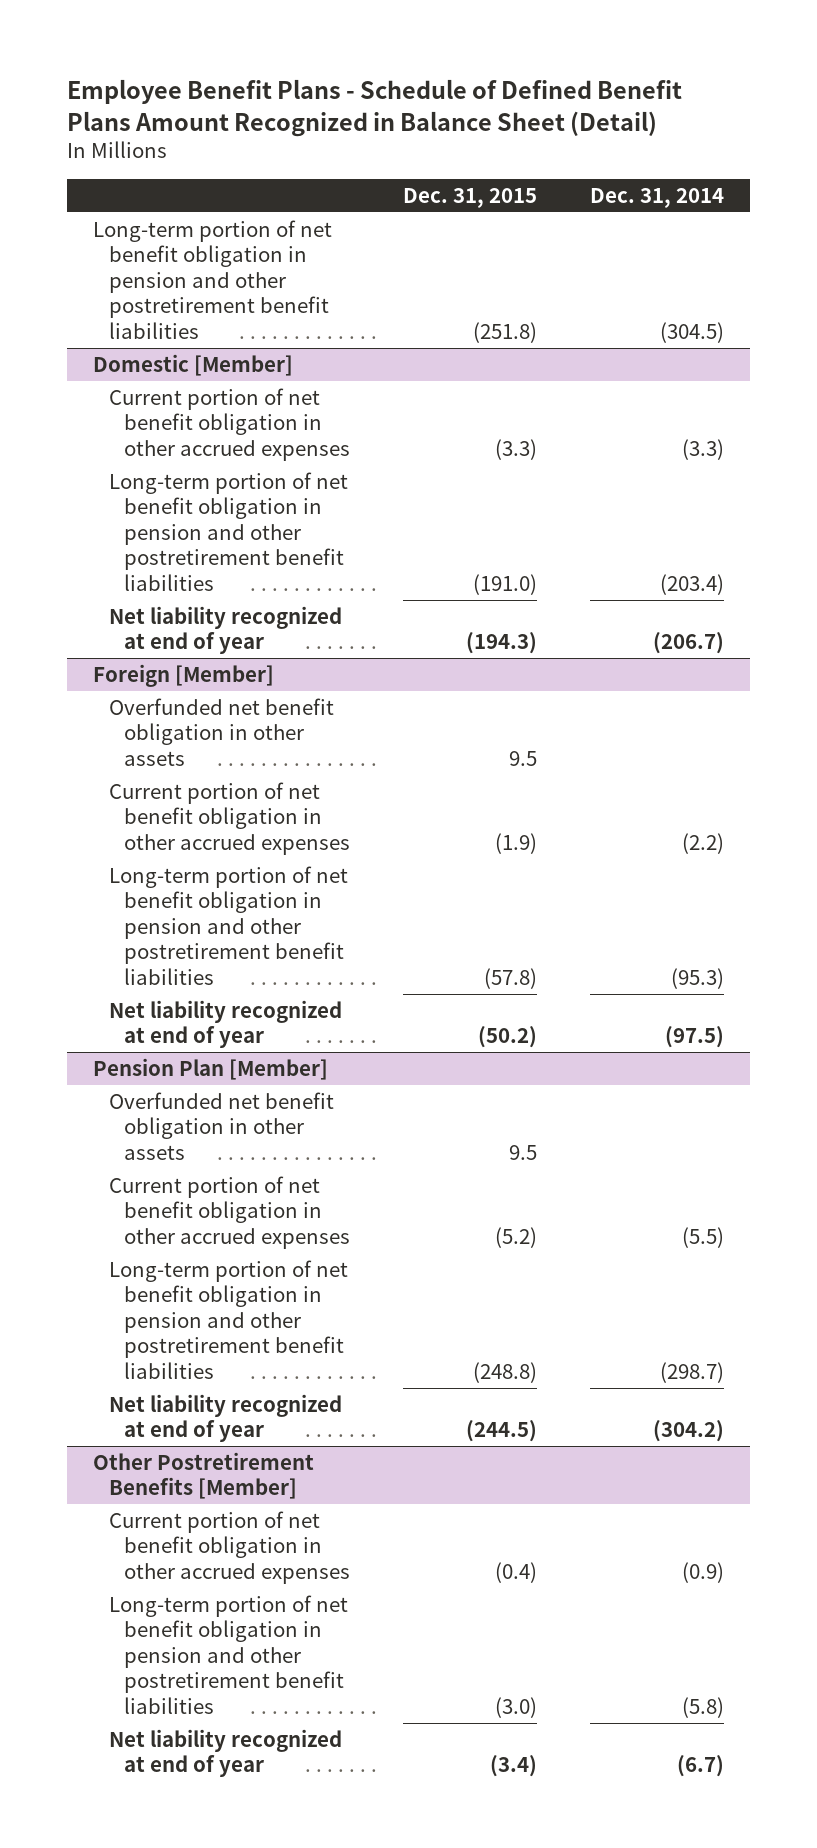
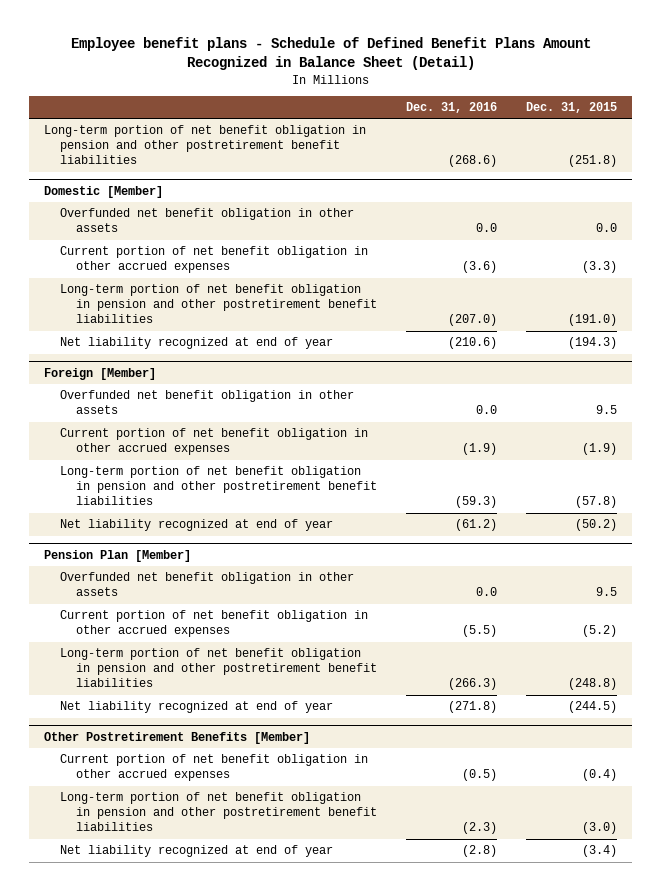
[66,78,682,137] Employee Benefit Plans - Schedule of Defined Benefit Plans Amount Recognized in Balance Sheet (Detail) -> [70,37,591,71] Employee benefit plans - Schedule of Defined Benefit Plans Amount Recognized in Balance Sheet (Detail)
[589,187,724,208] Dec. 31, 2014 -> none
none -> [406,102,498,114] Dec. 31, 2016
none -> [59,208,354,233] Overfunded net benefit obligation in other assets

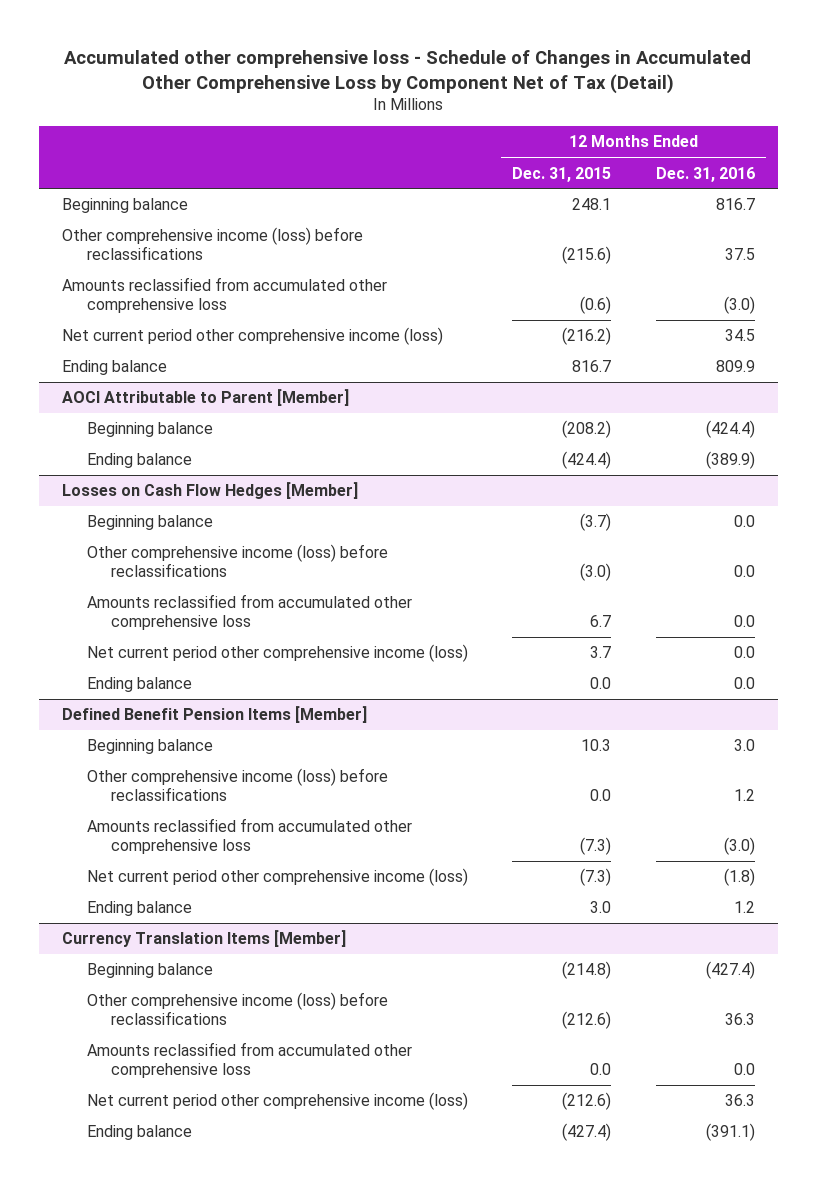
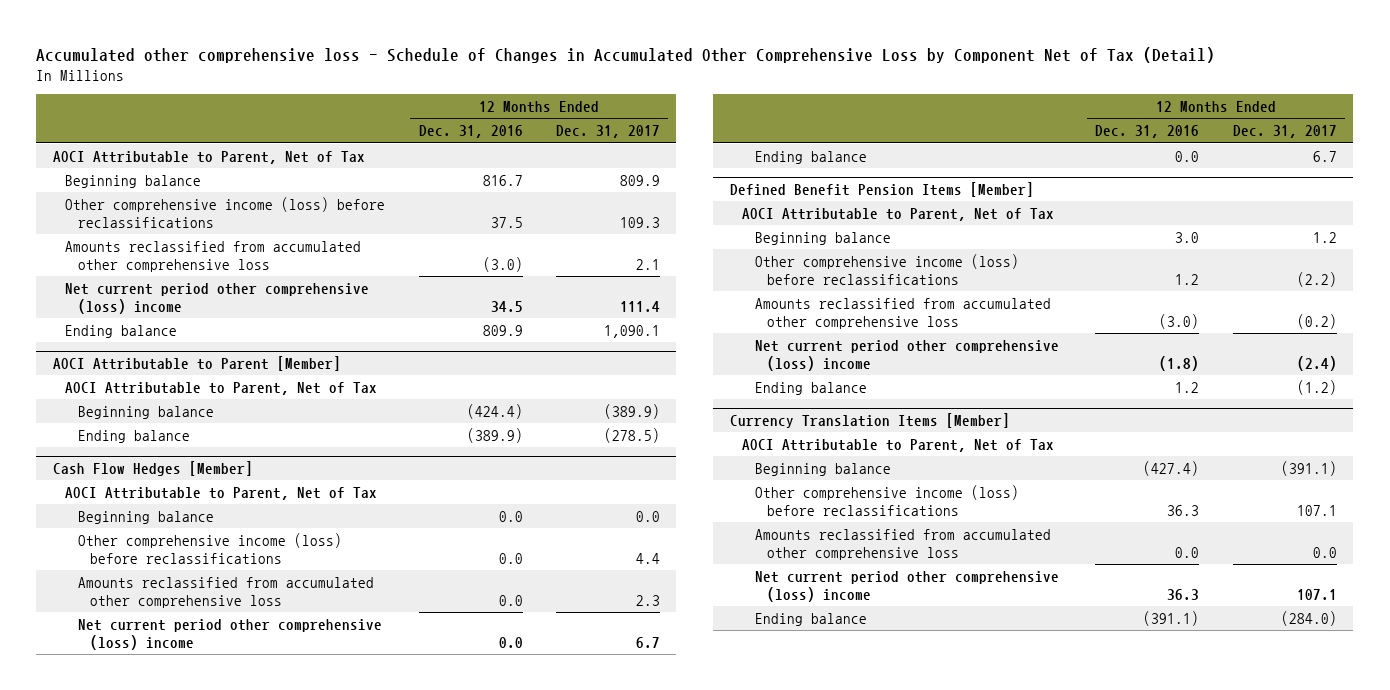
[512,166,612,182] Dec. 31, 2015 -> none
none -> [555,125,660,139] Dec. 31, 2017
none -> [53,150,366,164] AOCI Attributable to Parent, Net of Tax
[61,327,443,346] Net current period other comprehensive income (loss) -> [65,282,370,314] Net current period other comprehensive (loss) income
none -> [65,381,378,395] AOCI Attributable to Parent, Net of Tax
[61,482,358,500] Losses on Cash Flow Hedges [Member] -> [53,460,254,476] Cash Flow Hedges [Member]
none -> [65,486,378,500] AOCI Attributable to Parent, Net of Tax
[86,644,468,663] Net current period other comprehensive income (loss) -> [77,618,382,650] Net current period other comprehensive (loss) income
none -> [742,207,1055,221] AOCI Attributable to Parent, Net of Tax
[86,868,468,887] Net current period other comprehensive income (loss) -> [754,339,1059,371] Net current period other comprehensive (loss) income
none -> [742,438,1055,452] AOCI Attributable to Parent, Net of Tax
[86,1092,468,1111] Net current period other comprehensive income (loss) -> [754,570,1059,602] Net current period other comprehensive (loss) income

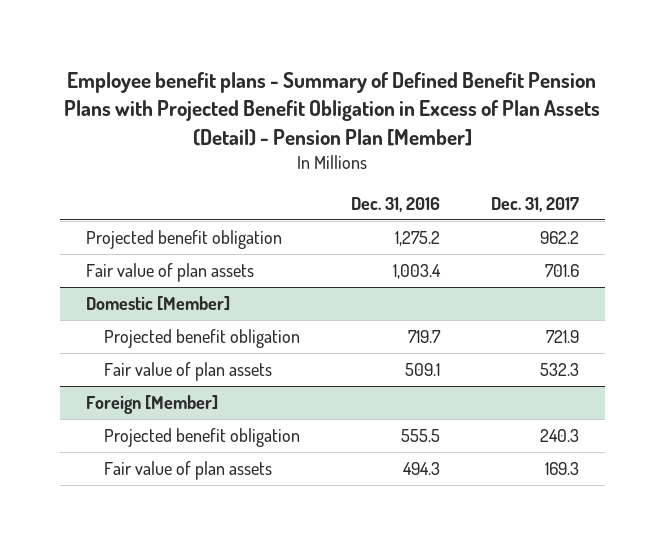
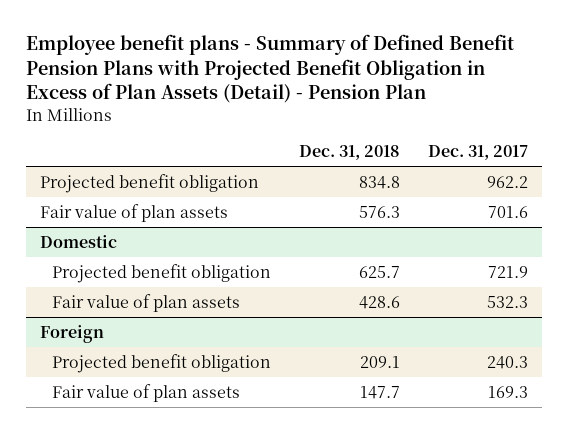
[64,72,601,146] Employee benefit plans - Summary of Defined Benefit Pension Plans with Projected Benefit Obligation in Excess of Plan Assets (Detail) - Pension Plan [Member] -> [25,34,514,104] Employee benefit plans - Summary of Defined Benefit Pension Plans with Projected Benefit Obligation in Excess of Plan Assets (Detail) - Pension Plan
[350,197,440,213] Dec. 31, 2016 -> none
none -> [299,145,401,161] Dec. 31, 2018
[85,295,230,311] Domestic [Member] -> [39,234,117,248] Domestic
[85,394,218,414] Foreign [Member] -> [39,324,104,343] Foreign

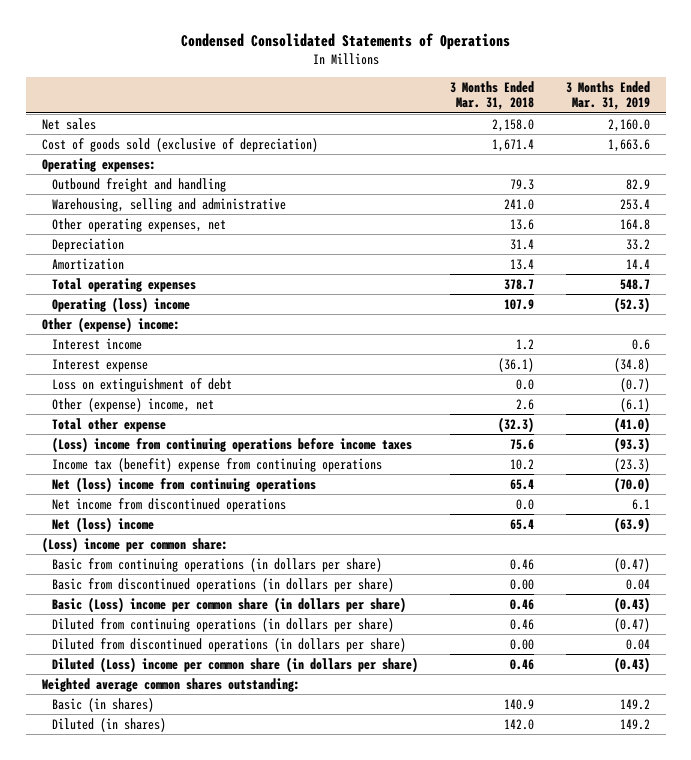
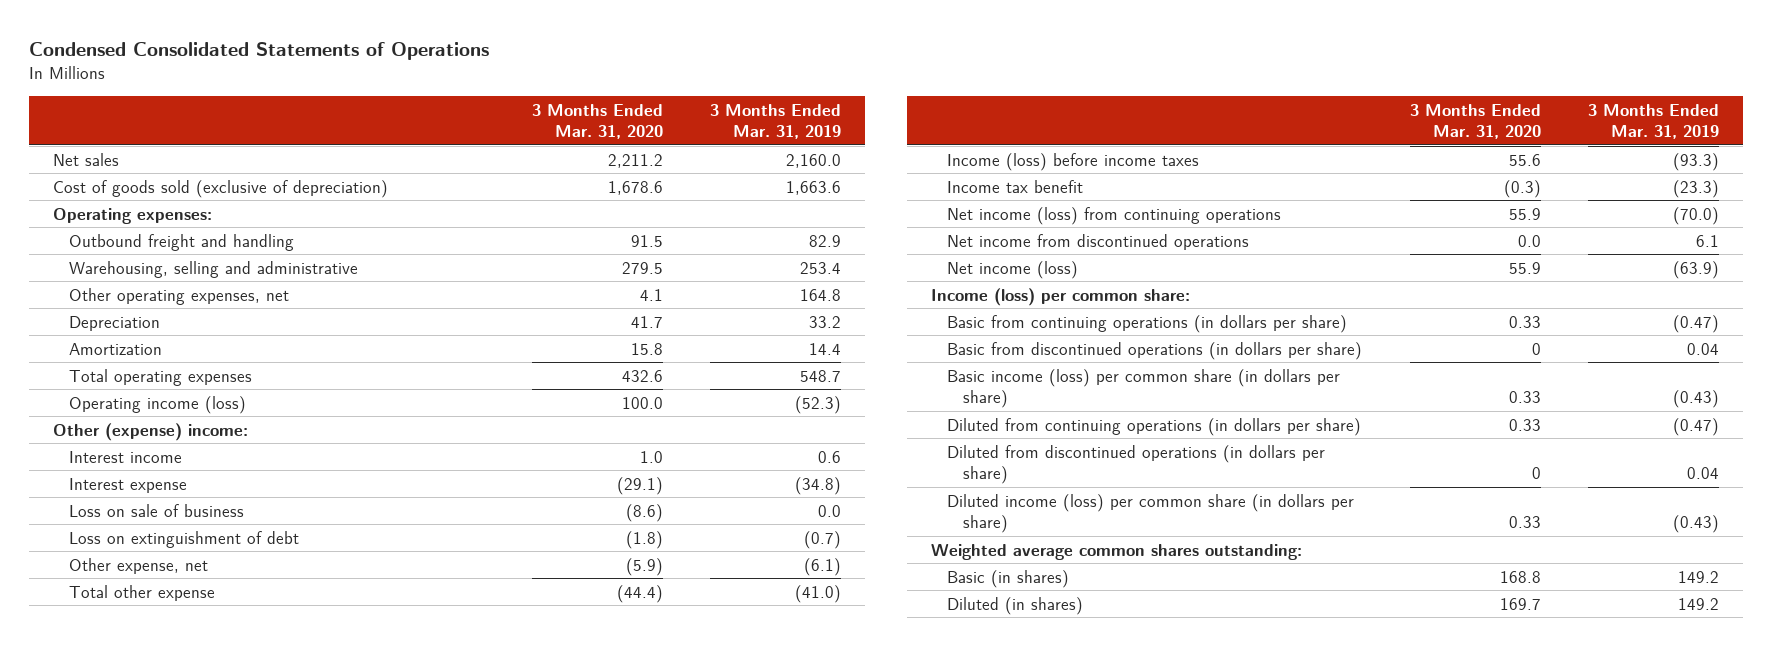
[449,81,534,111] 3 Months Ended Mar. 31, 2018 -> none
none -> [531,103,663,140] 3 Months Ended Mar. 31, 2020
[51,296,190,313] Operating (loss) income -> [69,395,247,414] Operating income (loss)
none -> [69,503,245,517] Loss on sale of business
[51,397,214,412] Other (expense) income, net -> [69,557,209,574] Other expense, net
[51,436,412,453] (Loss) income from continuing operations before income taxes -> [947,152,1200,171] Income (loss) before income taxes
[51,457,382,472] Income tax (benefit) expense from continuing operations -> [947,179,1084,193] Income tax benefit
[51,476,316,493] Net (loss) income from continuing operations -> [947,206,1282,225] Net income (loss) from continuing operations
[51,516,154,533] Net (loss) income -> [947,260,1079,279] Net income (loss)
[41,536,228,553] (Loss) income per common share: -> [930,287,1190,306] Income (loss) per common share:
[51,596,406,613] Basic (Loss) income per common share (in dollars per share) -> [947,368,1341,409] Basic income (loss) per common share (in dollars per share)
[51,656,418,673] Diluted (Loss) income per common share (in dollars per share) -> [947,493,1355,534] Diluted income (loss) per common share (in dollars per share)

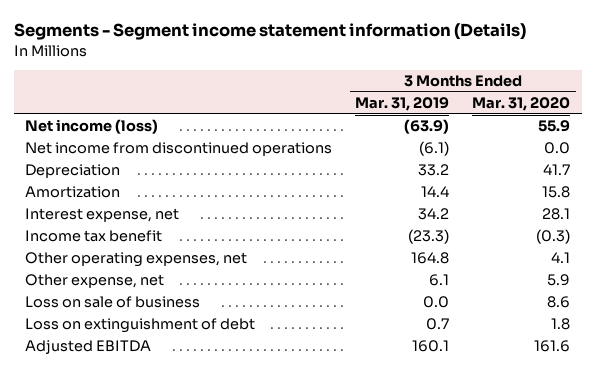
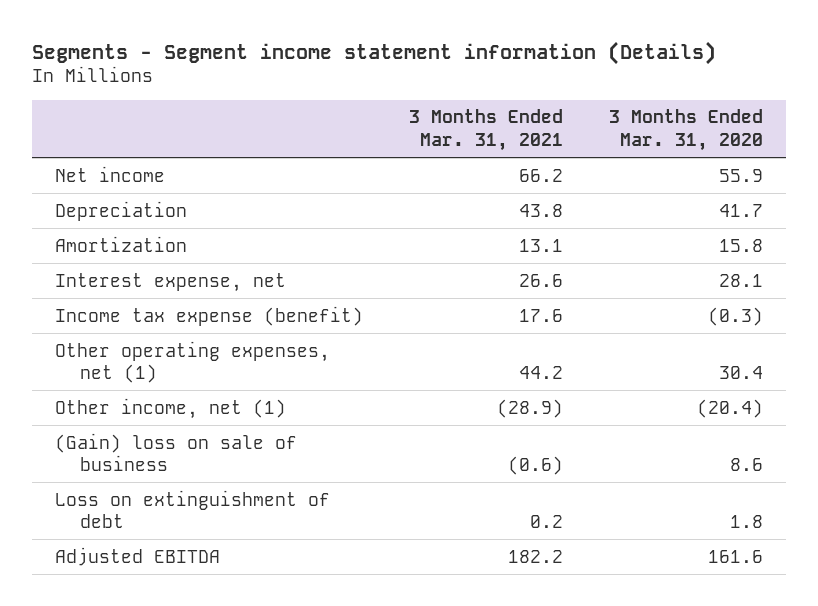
[355,97,450,112] Mar. 31, 2019 -> none
none -> [408,109,563,151] 3 Months Ended Mar. 31, 2021
[25,142,333,157] Net income from discontinued operations -> none
[25,119,159,135] Net income (loss) -> [54,165,165,182] Net income
[25,230,163,243] Income tax benefit -> [54,305,363,326] Income tax expense (benefit)
[25,252,248,268] Other operating expenses, net -> [54,340,330,383] Other operating expenses, net (1)
[551,252,571,264] 4.1 -> [718,365,763,379] 30.4
[25,274,165,289] Other expense, net -> [54,397,286,419] Other income, net (1)
[547,274,571,287] 5.9 -> [696,398,763,418] (20.4)
[25,296,201,309] Loss on sale of business -> [54,432,297,471] (Gain) loss on sale of business

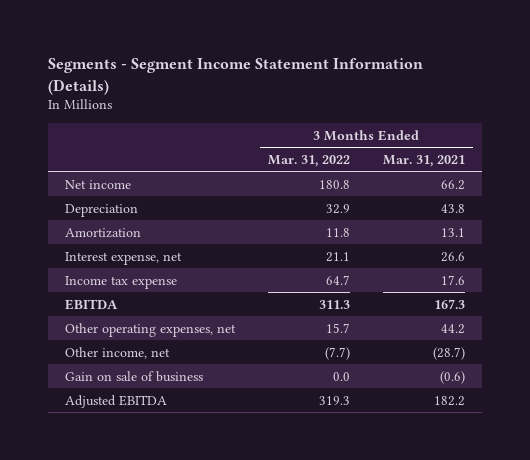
[31,40,716,65] Segments - Segment income statement information (Details) -> [47,58,423,95] Segments - Segment Income Statement Information (Details)
[608,109,763,151] 3 Months Ended Mar. 31, 2020 -> none
none -> [267,154,350,167] Mar. 31, 2022
[54,489,330,528] Loss on extinguishment of debt -> none
[54,305,363,326] Income tax expense (benefit) -> [64,275,177,289] Income tax expense
none -> [64,298,118,310] EBITDA
[54,340,330,383] Other operating expenses, net (1) -> [64,322,236,337] Other operating expenses, net
[54,397,286,419] Other income, net (1) -> [64,346,170,359] Other income, net
[496,398,563,418] (28.9) -> [433,346,466,360] (28.7)
[54,432,297,471] (Gain) loss on sale of business -> [64,370,203,382] Gain on sale of business

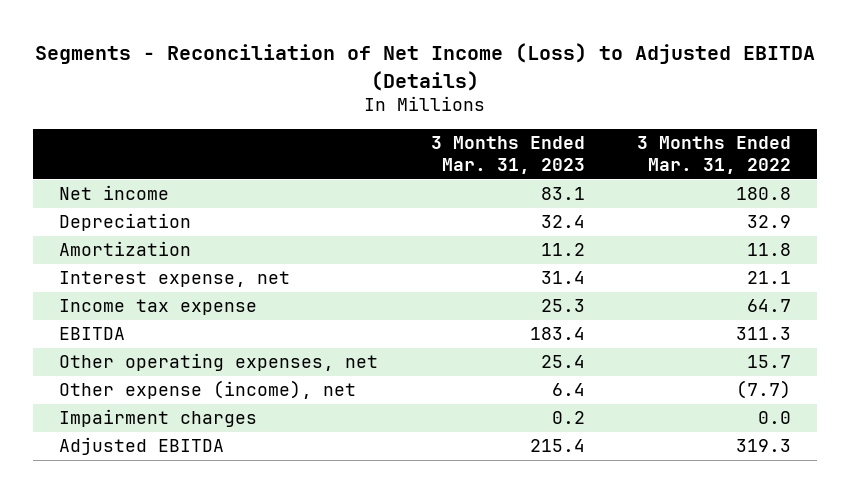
[47,58,423,95] Segments - Segment Income Statement Information (Details) -> [35,43,816,91] Segments - Reconciliation of Net Income (Loss) to Adjusted EBITDA (Details)
[383,154,466,167] Mar. 31, 2021 -> none
none -> [430,136,585,175] 3 Months Ended Mar. 31, 2023
[64,370,203,382] Gain on sale of business -> none
[64,346,170,359] Other income, net -> [59,380,357,400] Other expense (income), net
none -> [59,409,258,428] Impairment charges

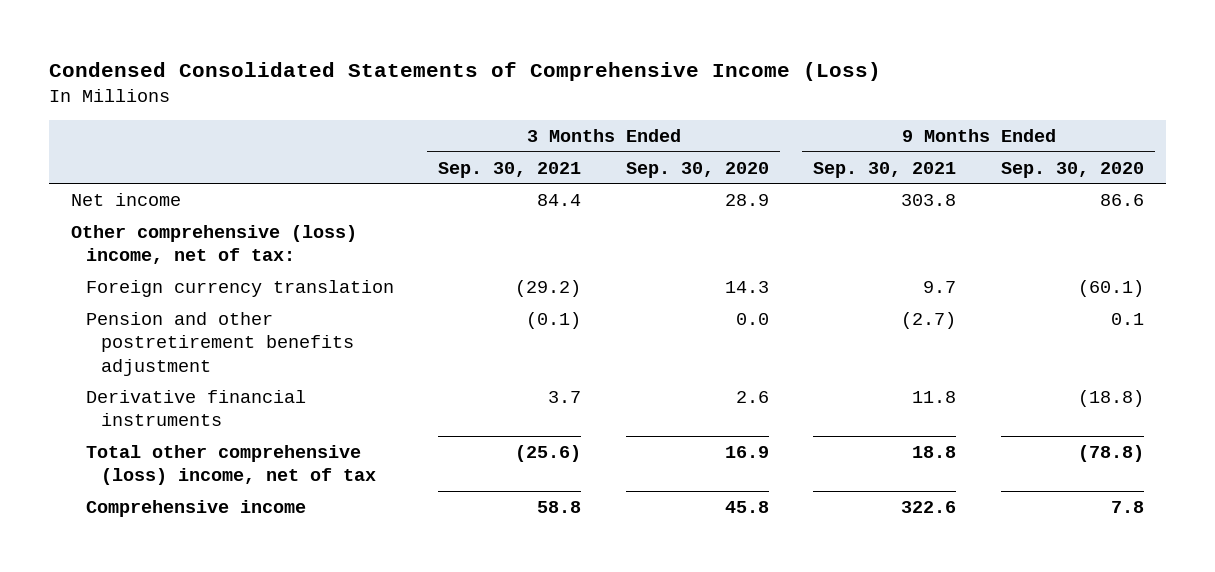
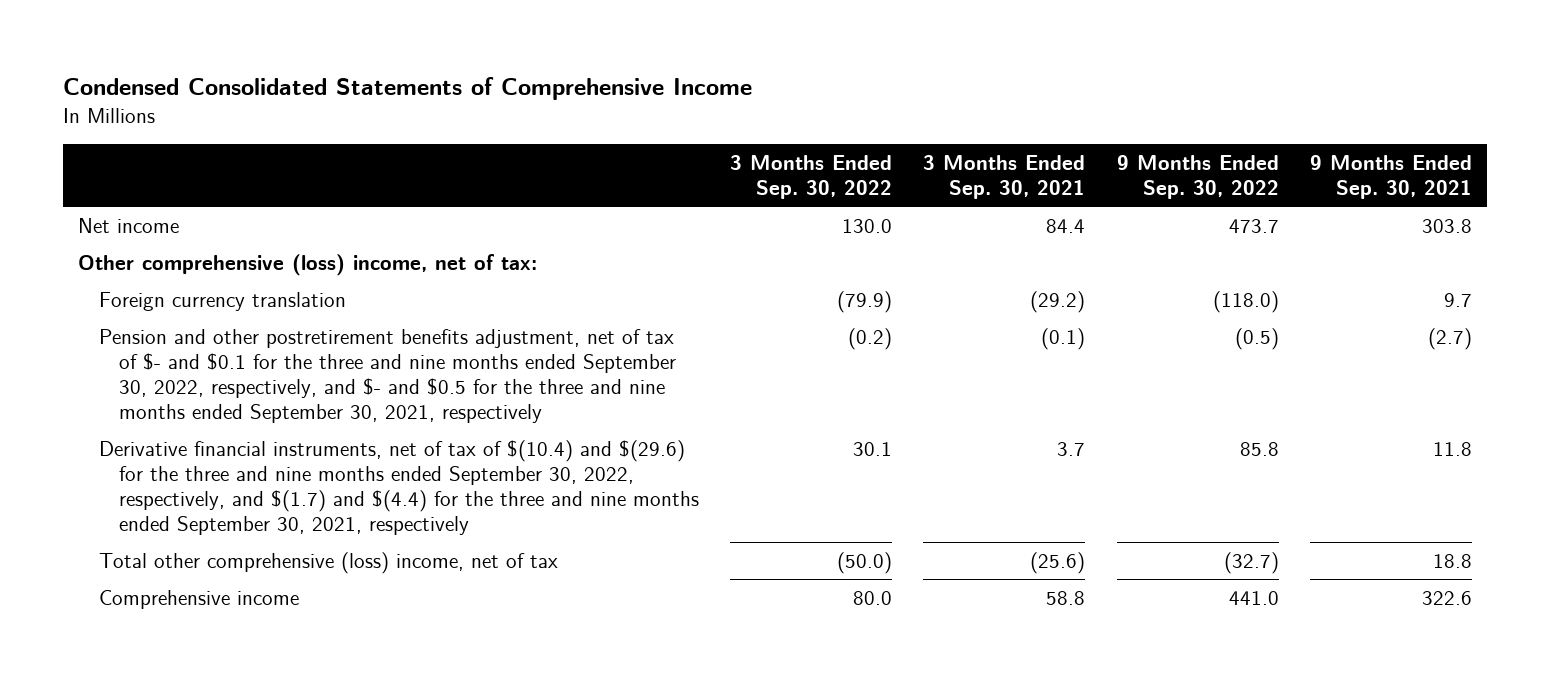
[48,62,881,82] Condensed Consolidated Statements of Comprehensive Income (Loss) -> [62,77,752,101] Condensed Consolidated Statements of Comprehensive Income
[625,161,769,178] Sep. 30, 2020 -> none
[1000,161,1144,178] Sep. 30, 2020 -> none
none -> [730,155,893,200] 3 Months Ended Sep. 30, 2022
none -> [1116,155,1279,200] 9 Months Ended Sep. 30, 2022
[86,311,355,376] Pension and other postretirement benefits adjustment -> [98,328,677,423] Pension and other postretirement benefits adjustment, net of tax of $- and $0.1 for the three and nine months ended September 30, 2022, respectively, and $- and $0.5 for the three and nine months ended September 30, 2021, respectively
[86,389,307,427] Derivative financial instruments -> [98,439,700,535] Derivative financial instruments, net of tax of $(10.4) and $(29.6) for the three and nine months ended September 30, 2022, respectively, and $(1.7) and $(4.4) for the three and nine months ended September 30, 2021, respectively

